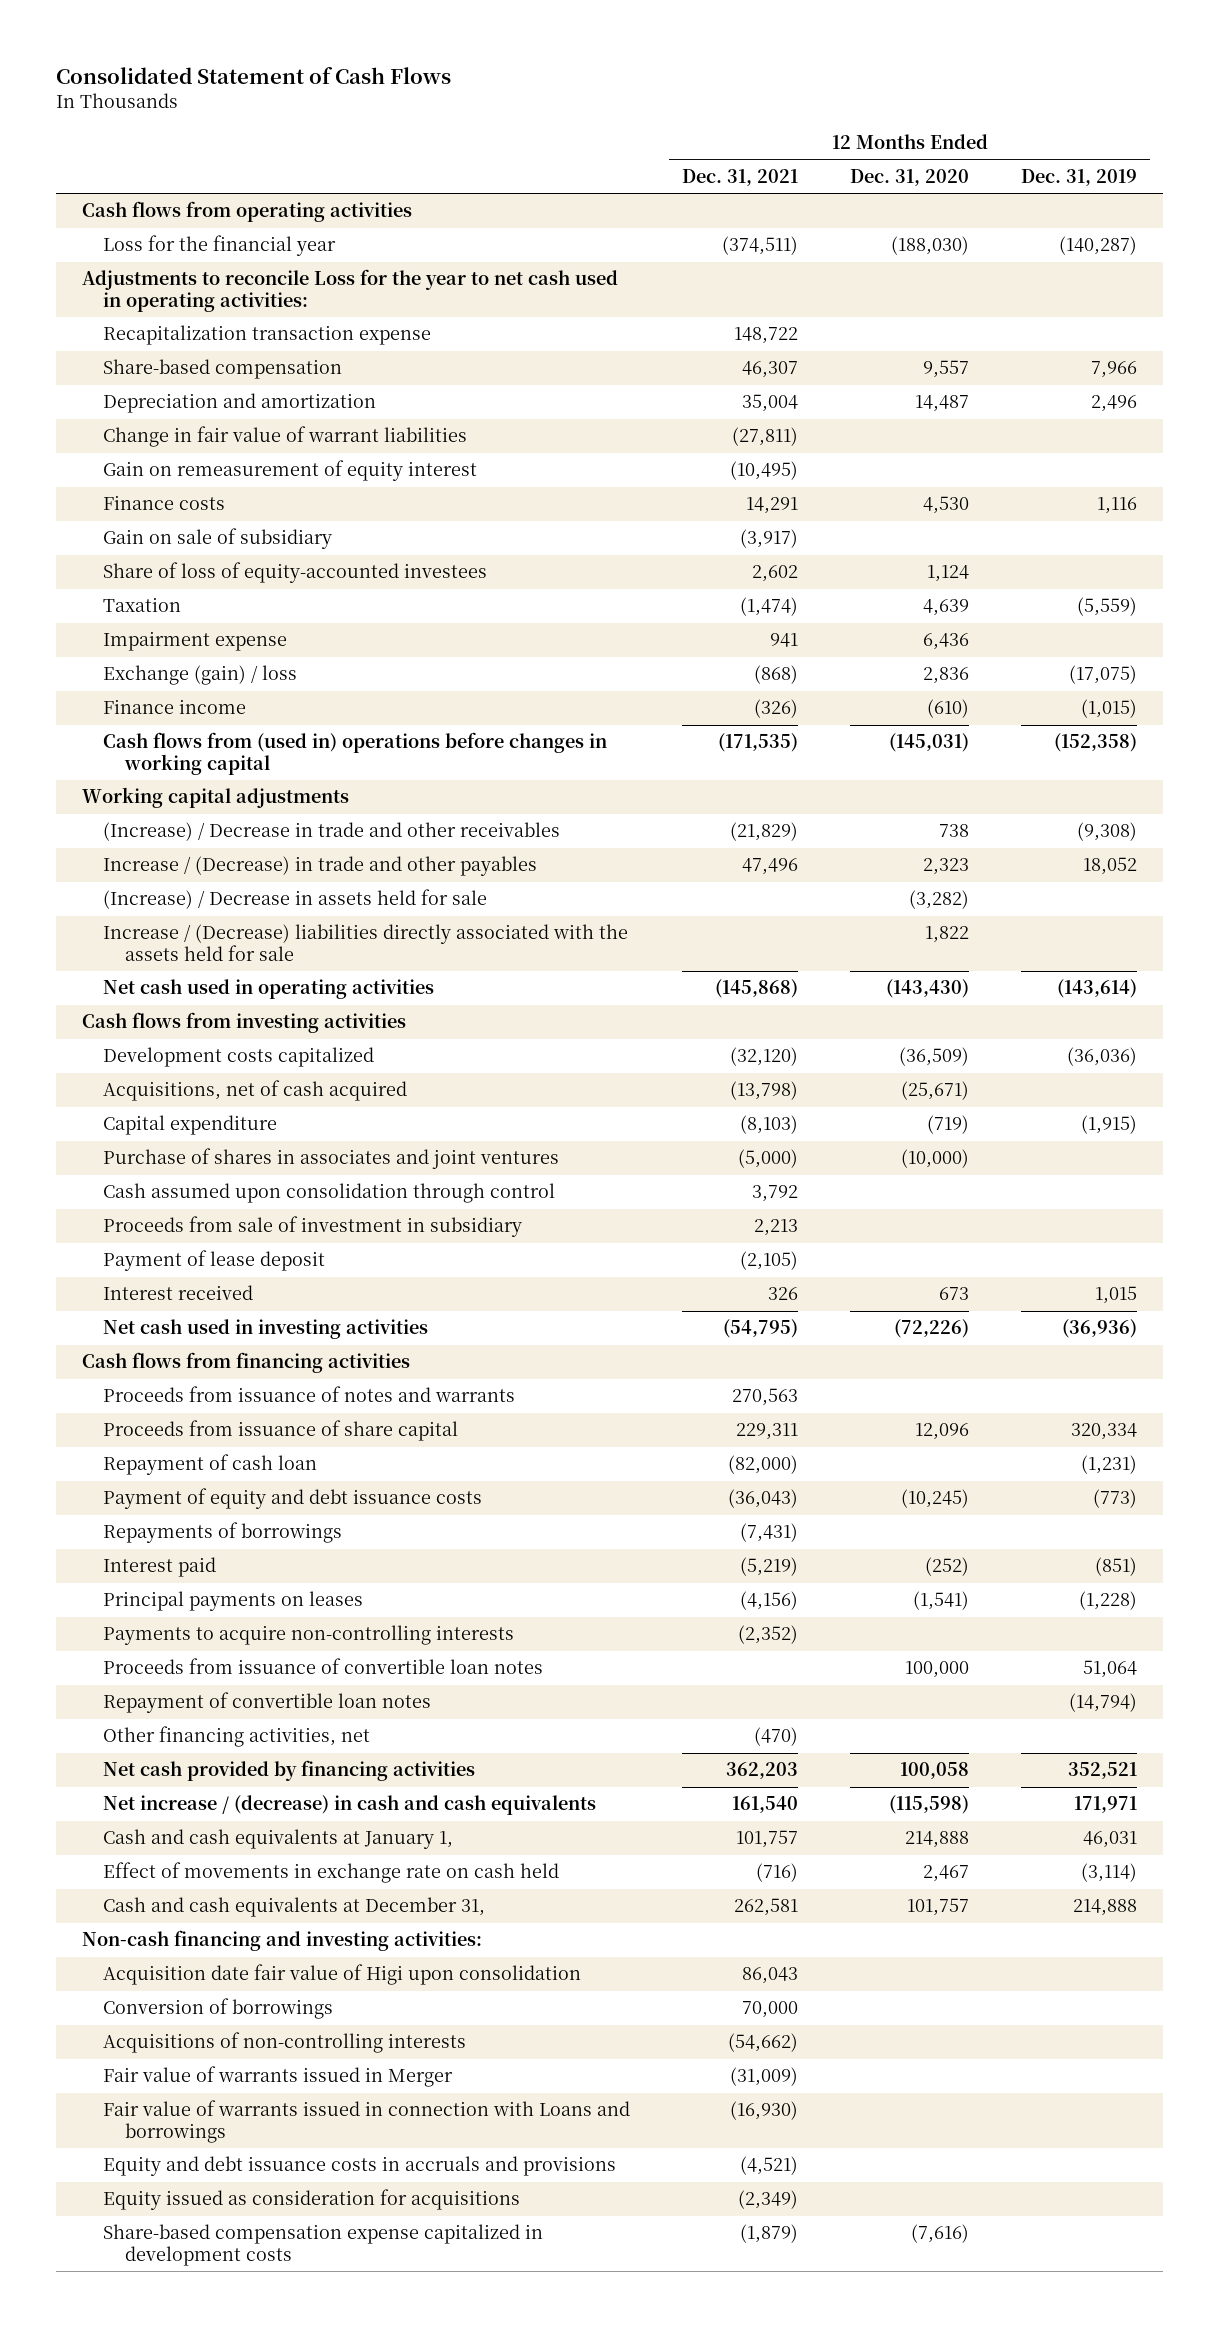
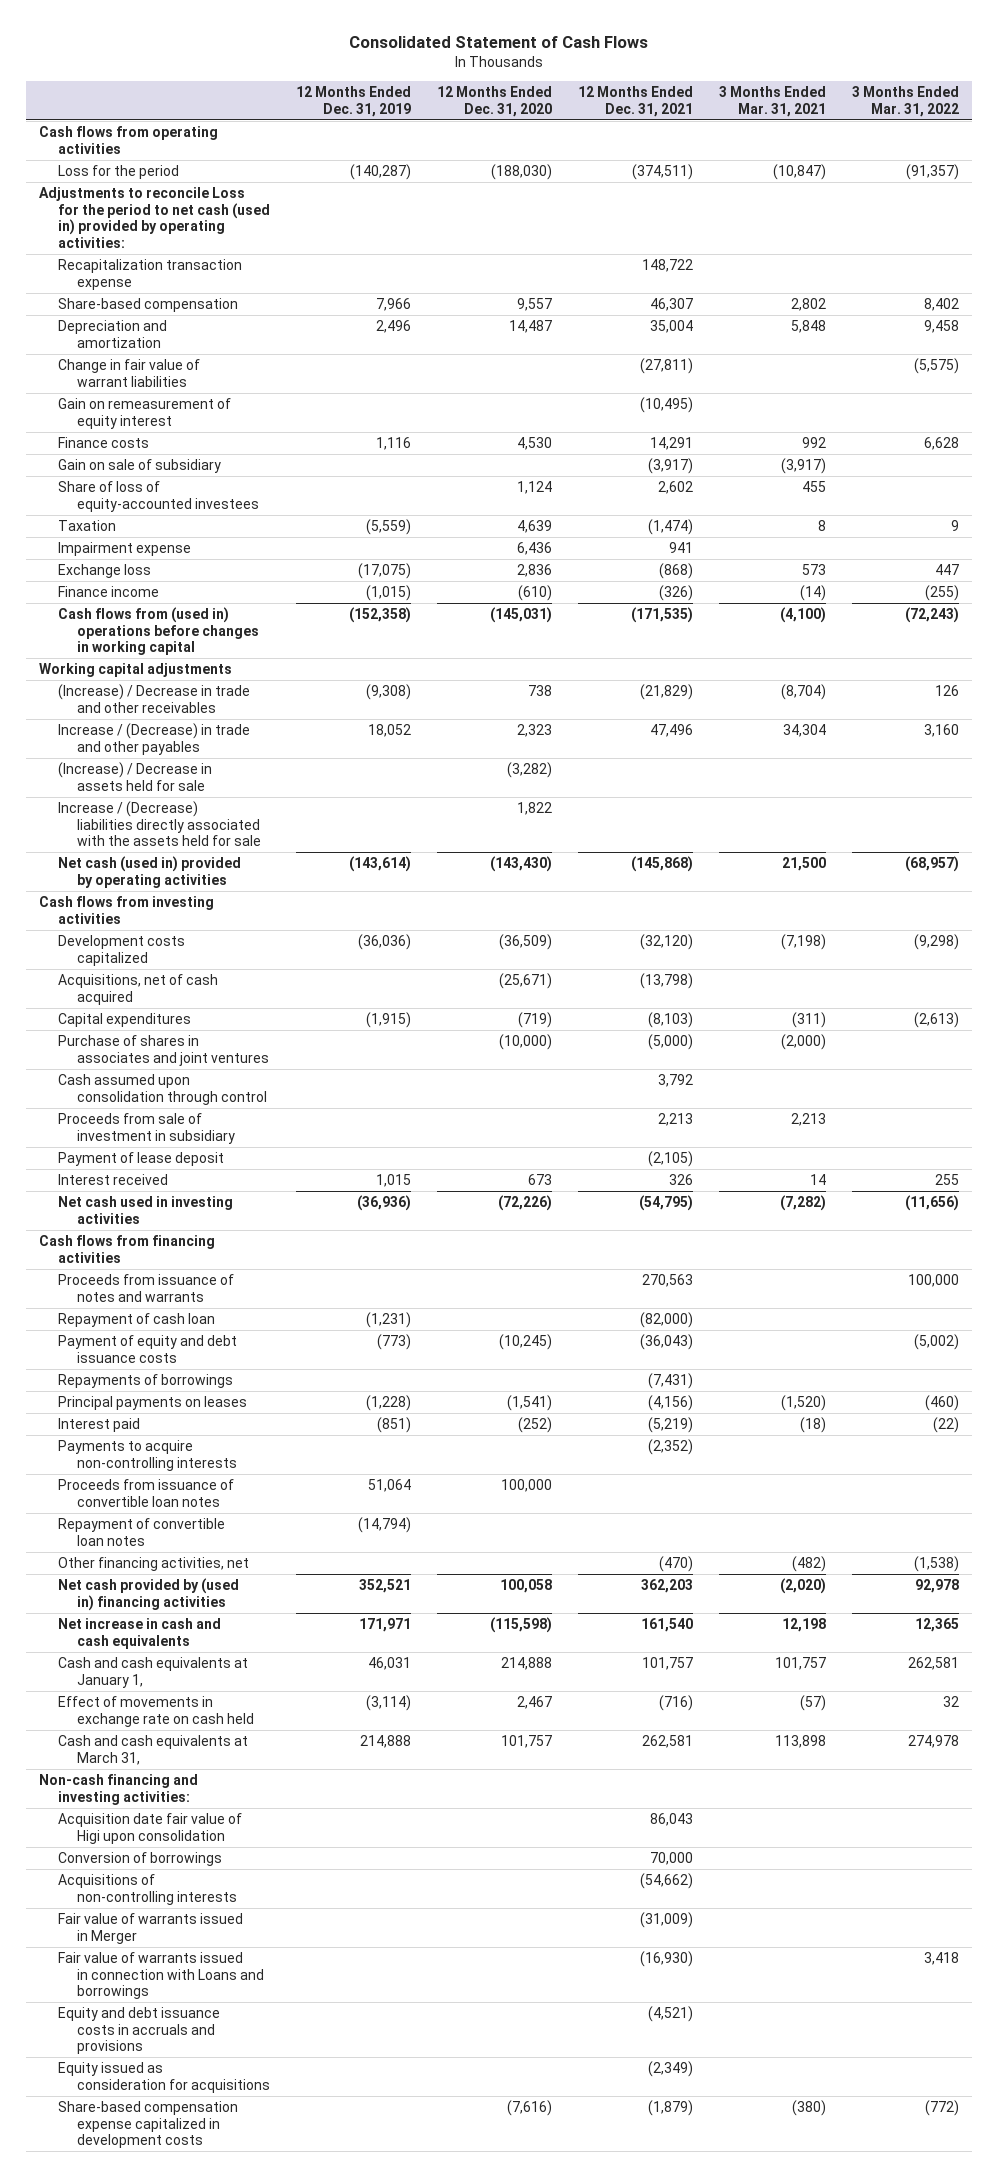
none -> [718,86,826,117] 3 Months Ended Mar. 31, 2021
none -> [851,86,959,117] 3 Months Ended Mar. 31, 2022
[103,235,337,257] Loss for the financial year -> [57,165,179,180] Loss for the period
[82,269,619,312] Adjustments to reconcile Loss for the year to net cash used in operating activities: -> [38,187,270,248] Adjustments to reconcile Loss for the period to net cash (used in) provided by operating activities:
[103,665,298,686] Exchange (gain) / loss -> [57,564,151,579] Exchange loss
[103,979,435,1000] Net cash used in operating activities -> [57,856,241,888] Net cash (used in) provided by operating activities
[103,1115,278,1136] Capital expenditure -> [57,1013,191,1028] Capital expenditures
[103,1420,459,1442] Proceeds from issuance of share capital -> none
[103,1557,217,1578] Interest paid -> [57,1418,140,1433] Interest paid
[103,1760,476,1782] Net cash provided by financing activities -> [57,1578,239,1611] Net cash provided by (used in) financing activities
[103,1795,597,1816] Net increase / (decrease) in cash and cash equivalents -> [57,1618,221,1649] Net increase in cash and cash equivalents
[103,1897,486,1918] Cash and cash equivalents at December 31, -> [57,1735,248,1765] Cash and cash equivalents at March 31,

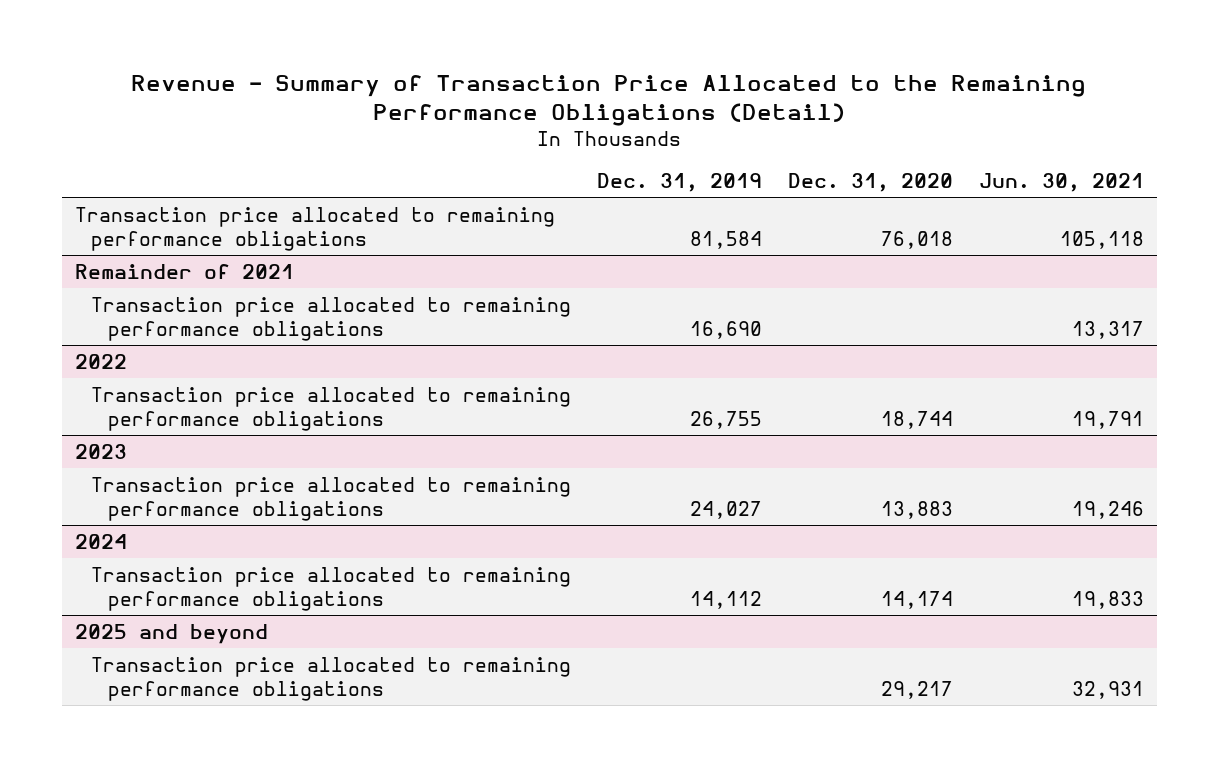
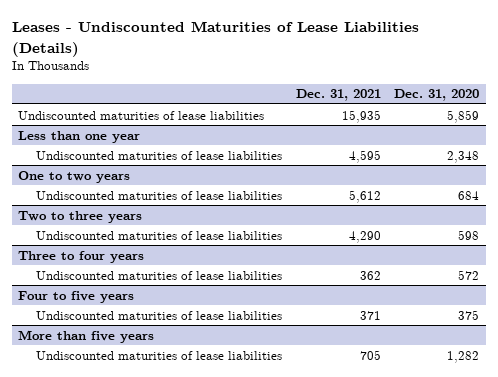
[131,74,1087,127] Revenue - Summary of Transaction Price Allocated to the Remaining Performance Obligations (Detail) -> [11,21,419,57] Leases - Undiscounted Maturities of Lease Liabilities (Details)
[597,173,763,193] Dec. 31, 2019 -> none
[978,173,1144,193] Jun. 30, 2021 -> none
none -> [295,89,381,102] Dec. 31, 2021
[74,206,555,251] Transaction price allocated to remaining performance obligations -> none
[91,296,572,341] Transaction price allocated to remaining performance obligations -> none
[91,386,572,431] Transaction price allocated to remaining performance obligations -> none
[91,476,572,521] Transaction price allocated to remaining performance obligations -> none
[91,566,572,611] Transaction price allocated to remaining performance obligations -> none
[91,656,572,701] Transaction price allocated to remaining performance obligations -> none
none -> [18,110,265,120] Undiscounted maturities of lease liabilities
[74,263,294,279] Remainder of 2021 -> [18,130,141,143] Less than one year
none -> [36,150,283,160] Undiscounted maturities of lease liabilities
[74,353,127,369] 2022 -> [18,170,131,183] One to two years
none -> [36,190,283,200] Undiscounted maturities of lease liabilities
[74,443,127,459] 2023 -> [18,210,143,223] Two to three years
none -> [36,230,283,240] Undiscounted maturities of lease liabilities
[74,533,127,549] 2024 -> [18,250,145,263] Three to four years
none -> [36,270,283,280] Undiscounted maturities of lease liabilities
none -> [18,290,135,303] Four to five years
none -> [36,310,283,320] Undiscounted maturities of lease liabilities
[74,623,268,644] 2025 and beyond -> [18,329,155,343] More than five years
none -> [36,350,283,360] Undiscounted maturities of lease liabilities

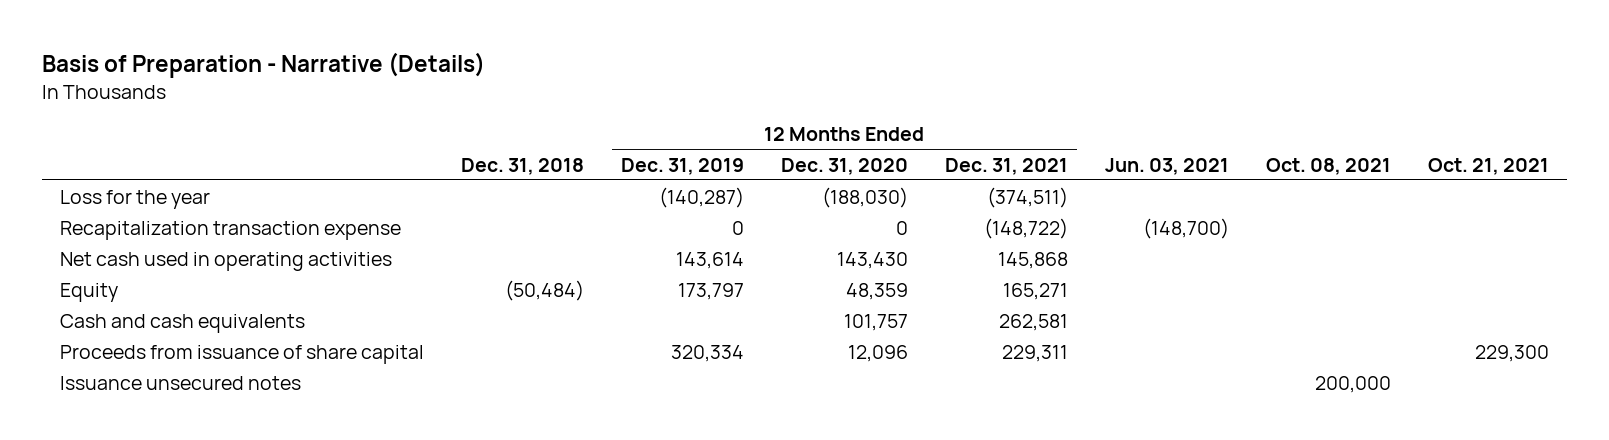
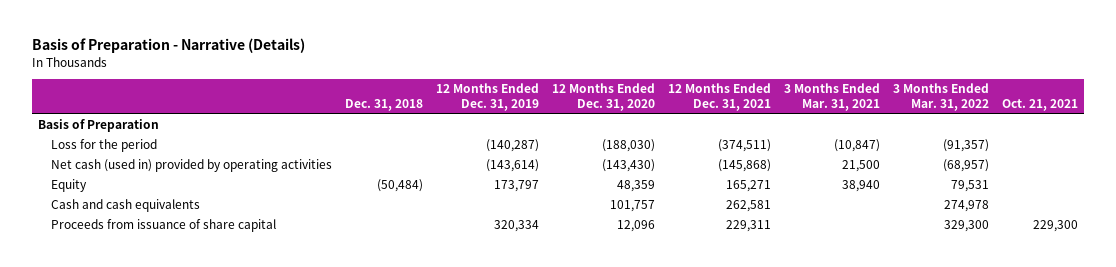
[1104,157,1229,175] Jun. 03, 2021 -> none
[1265,157,1391,175] Oct. 08, 2021 -> none
none -> [783,82,880,112] 3 Months Ended Mar. 31, 2021
none -> [892,82,989,112] 3 Months Ended Mar. 31, 2022
[60,220,402,240] Recapitalization transaction expense -> none
none -> [38,119,160,133] Basis of Preparation
[60,189,211,209] Loss for the year -> [50,139,157,153] Loss for the period
[60,251,393,271] Net cash used in operating activities -> [50,159,332,173] Net cash (used in) provided by operating activities
[675,251,744,269] 143,614 -> [485,159,539,173] (143,614)
[836,251,908,269] 143,430 -> [601,159,655,173] (143,430)
[997,251,1068,269] 145,868 -> [717,159,771,173] (145,868)
[60,375,302,390] Issuance unsecured notes -> none

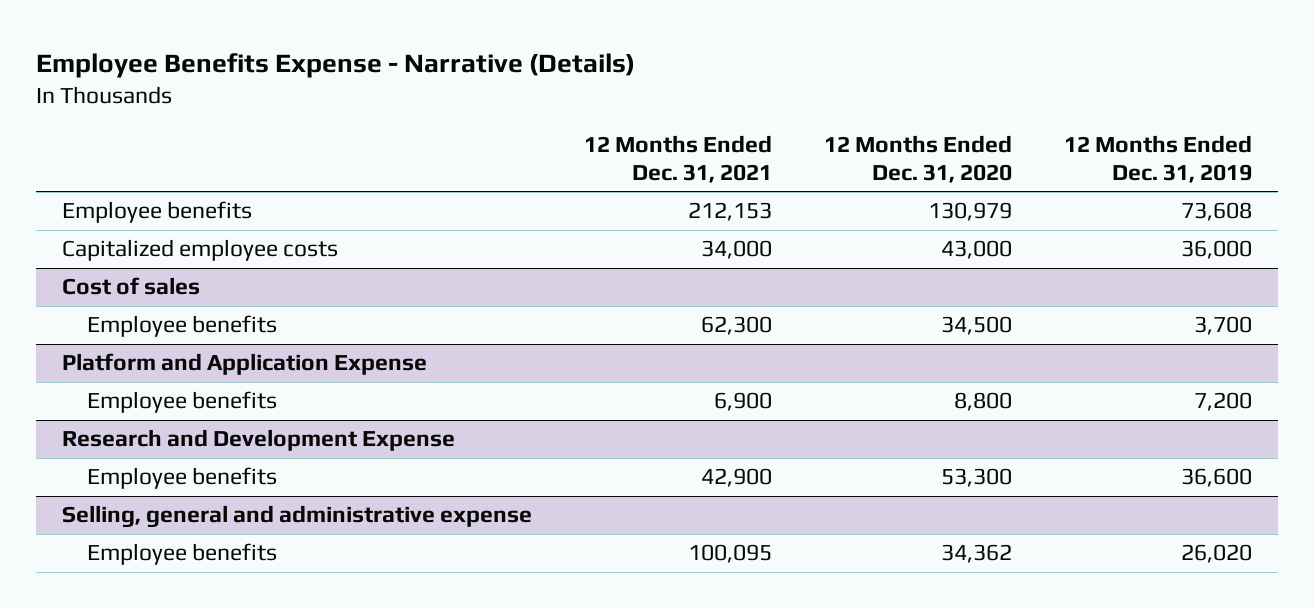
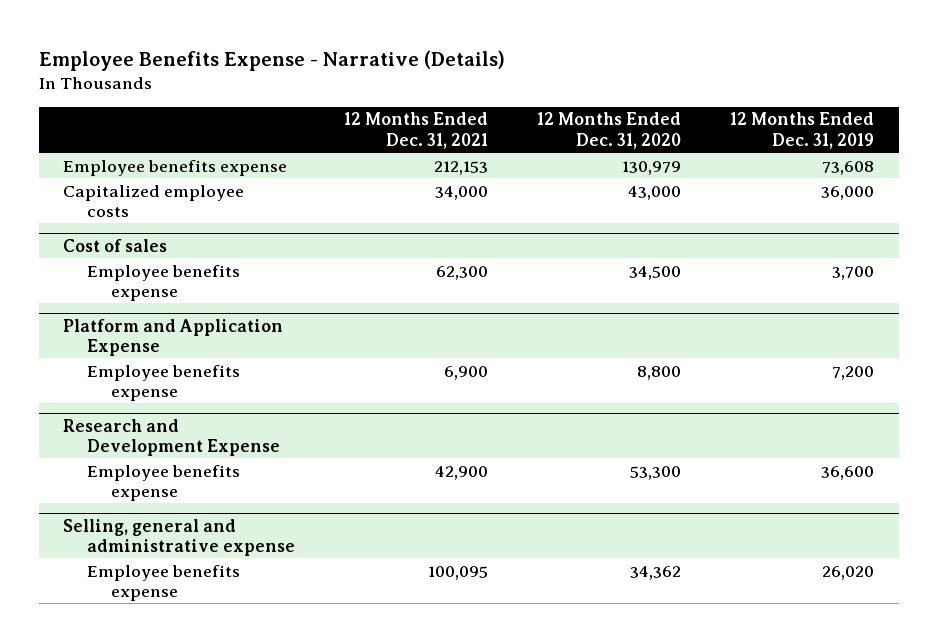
[62,201,253,224] Employee benefits -> [63,159,288,176] Employee benefits expense
[86,315,277,338] Employee benefits -> [87,264,241,301] Employee benefits expense
[86,391,277,414] Employee benefits -> [87,364,241,401] Employee benefits expense
[86,467,277,490] Employee benefits -> [87,464,241,501] Employee benefits expense
[86,543,277,566] Employee benefits -> [87,564,241,601] Employee benefits expense

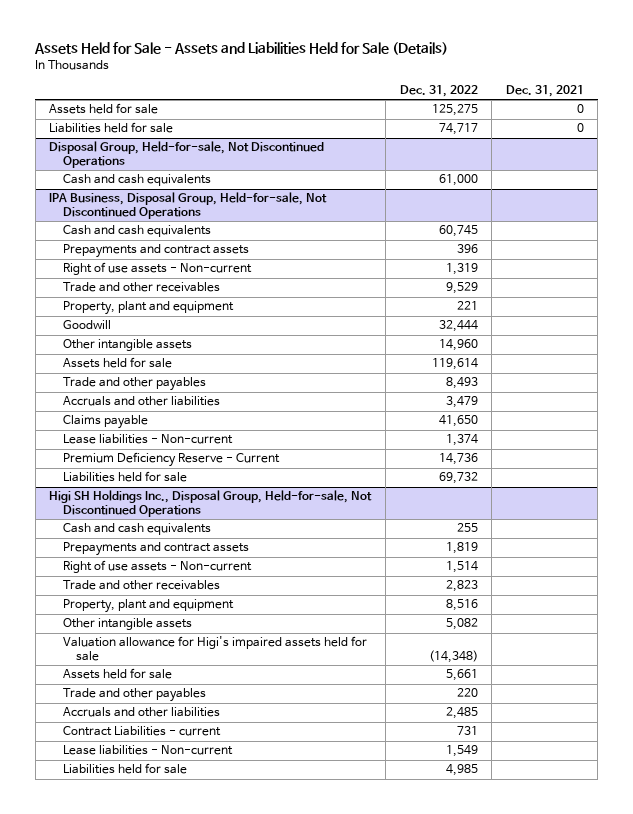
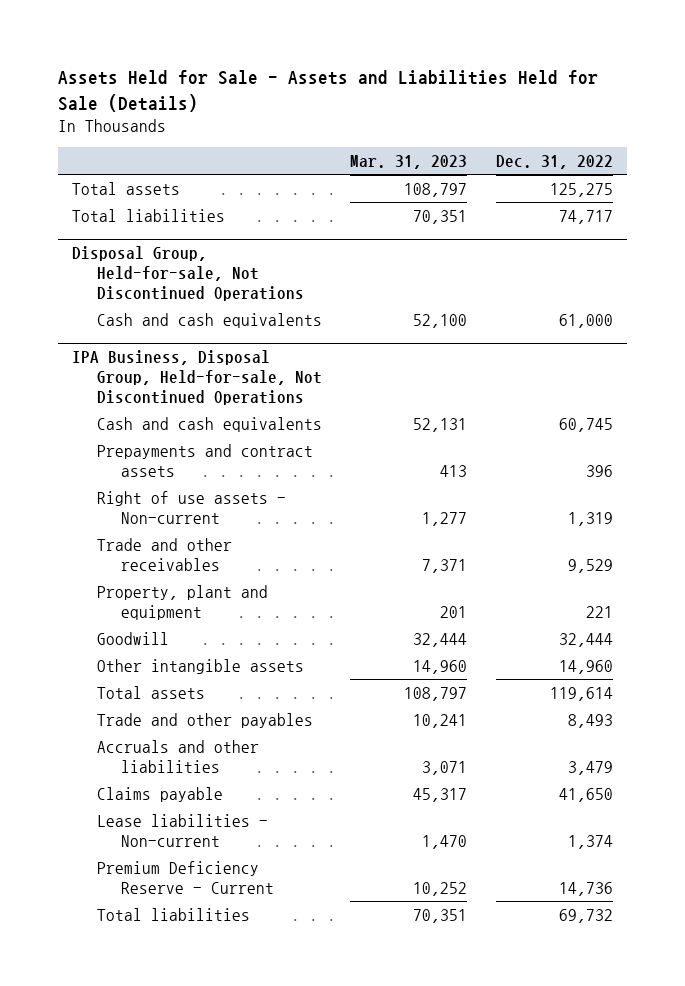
[505,85,584,98] Dec. 31, 2021 -> none
none -> [350,155,468,170] Mar. 31, 2023
[49,103,159,115] Assets held for sale -> [71,181,180,195] Total assets
[49,122,174,134] Liabilities held for sale -> [71,208,225,222] Total liabilities
[62,357,172,369] Assets held for sale -> [96,685,205,699] Total assets
[49,490,373,518] Higi SH Holdings Inc., Disposal Group, Held-for-sale, Not Discontinued Operations -> none
[62,523,211,536] Cash and cash equivalents -> none
[62,542,249,557] Prepayments and contract assets -> none
[62,560,252,574] Right of use assets - Non-current -> none
[62,580,220,591] Trade and other receivables -> none
[62,599,234,614] Property, plant and equipment -> none
[62,618,192,631] Other intangible assets -> none
[62,636,367,662] Valuation allowance for Higi's impaired assets held for sale -> none
[62,668,172,680] Assets held for sale -> none
[62,688,206,703] Trade and other payables -> none
[62,707,220,718] Accruals and other liabilities -> none
[62,726,221,737] Contract Liabilities - current -> none
[62,745,233,756] Lease liabilities - Non-current -> none
[62,763,187,775] Liabilities held for sale -> none
[62,471,187,483] Liabilities held for sale -> [96,907,250,921] Total liabilities

